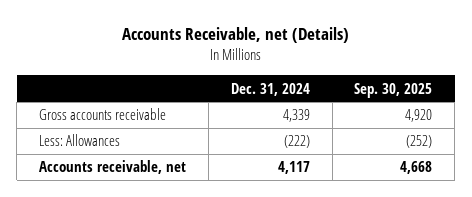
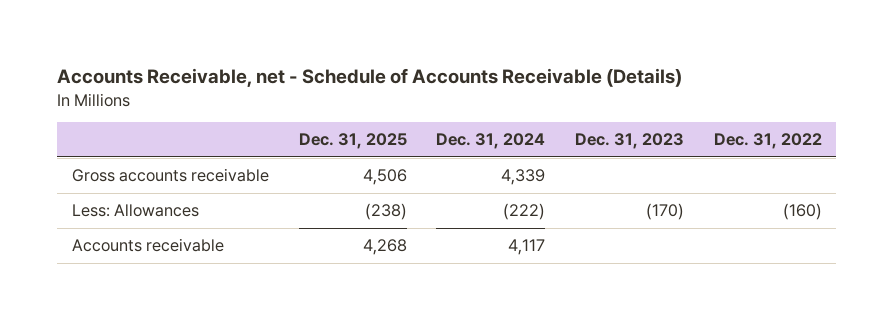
[121,27,349,44] Accounts Receivable, net (Details) -> [57,68,683,88] Accounts Receivable, net - Schedule of Accounts Receivable (Details)
[354,82,433,98] Sep. 30, 2025 -> none
none -> [298,133,407,150] Dec. 31, 2025
none -> [574,133,684,150] Dec. 31, 2023
none -> [713,133,822,150] Dec. 31, 2022
[39,160,187,175] Accounts receivable, net -> [72,238,225,253] Accounts receivable

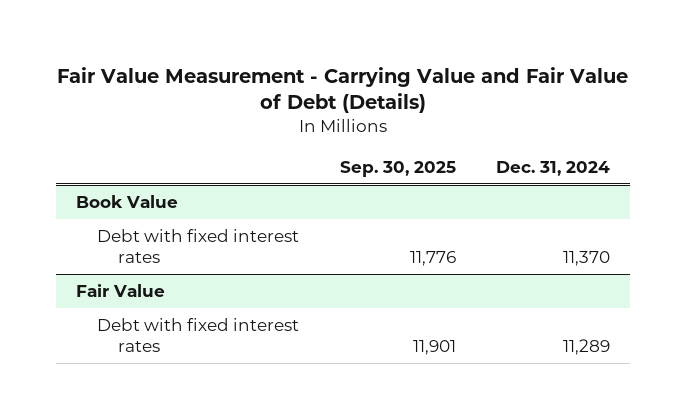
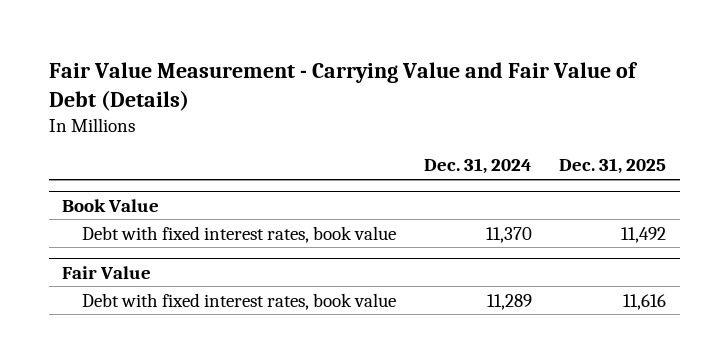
[339,160,456,177] Sep. 30, 2025 -> none
none -> [559,158,667,175] Dec. 31, 2025
[97,229,300,264] Debt with fixed interest rates -> [82,225,397,243] Debt with fixed interest rates, book value
[97,318,300,353] Debt with fixed interest rates -> [82,292,397,310] Debt with fixed interest rates, book value

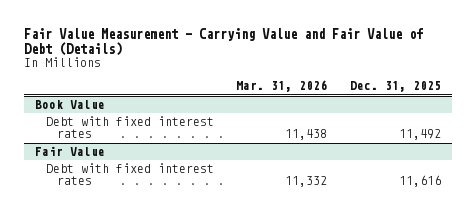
[423,158,532,175] Dec. 31, 2024 -> none
none -> [236,80,328,93] Mar. 31, 2026
[82,225,397,243] Debt with fixed interest rates, book value -> [45,116,214,139] Debt with fixed interest rates
[82,292,397,310] Debt with fixed interest rates, book value -> [45,163,214,186] Debt with fixed interest rates

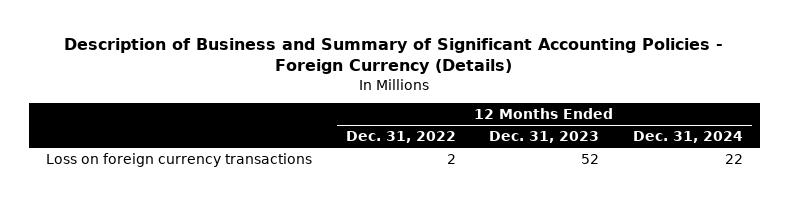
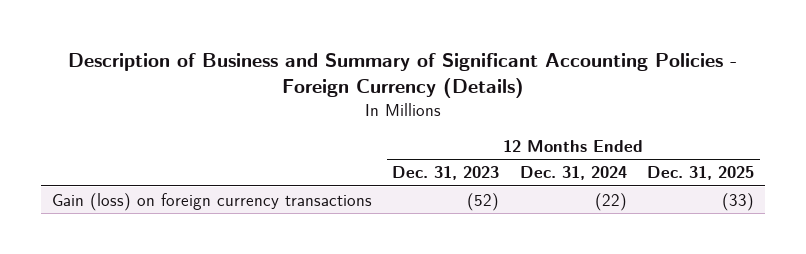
[345,131,456,144] Dec. 31, 2022 -> none
none -> [647,166,755,181] Dec. 31, 2025
[45,152,312,167] Loss on foreign currency transactions -> [51,193,372,212] Gain (loss) on foreign currency transactions
[581,153,600,164] 52 -> [467,193,500,212] (52)
[725,153,744,164] 22 -> [594,193,627,212] (22)

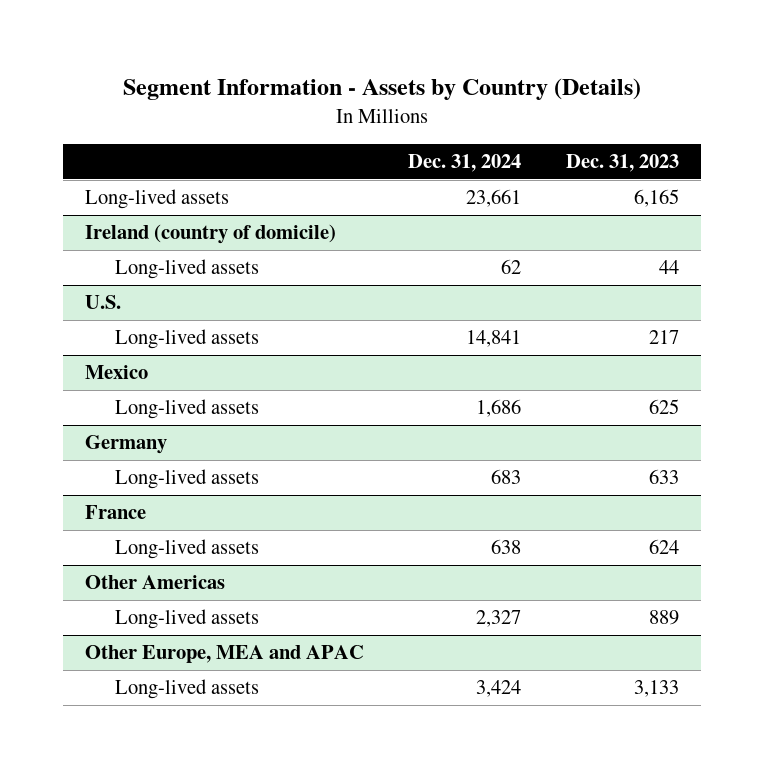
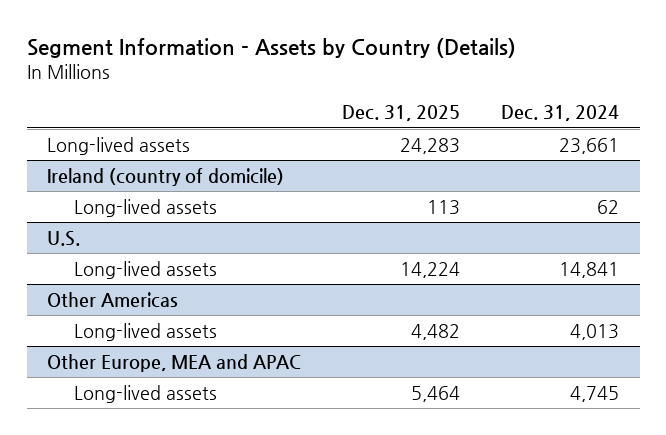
[565,154,679,173] Dec. 31, 2023 -> none
none -> [342,105,461,122] Dec. 31, 2025
[85,365,149,380] Mexico -> none
[115,399,260,420] Long-lived assets -> none
[85,435,168,455] Germany -> none
[115,469,260,490] Long-lived assets -> none
[85,505,147,520] France -> none
[115,539,260,560] Long-lived assets -> none
[476,610,522,628] 2,327 -> [570,323,620,340] 4,013
[476,680,522,698] 3,424 -> [570,385,620,402] 4,745

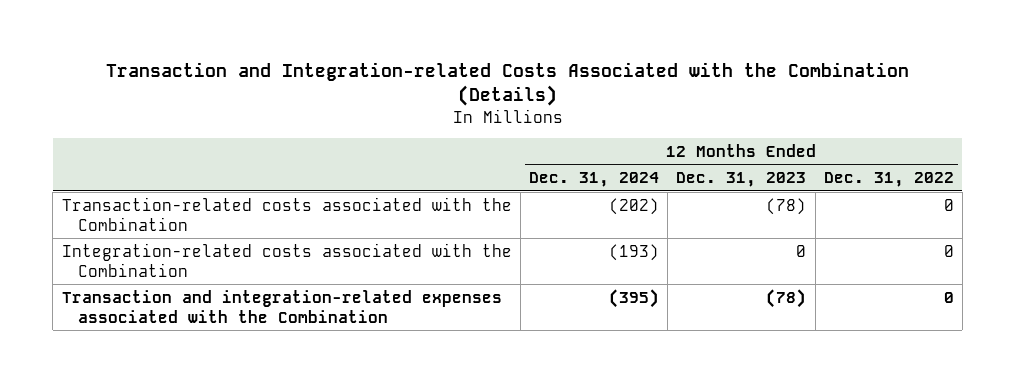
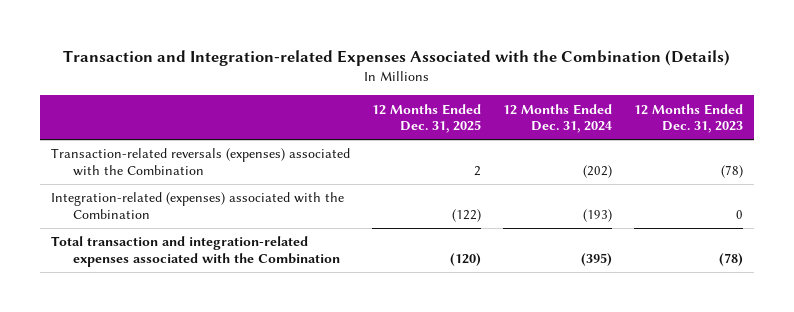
[105,62,909,107] Transaction and Integration-related Costs Associated with the Combination (Details) -> [62,49,730,66] Transaction and Integration-related Expenses Associated with the Combination (Details)
[823,172,954,188] Dec. 31, 2022 -> none
none -> [371,103,481,134] 12 Months Ended Dec. 31, 2025
[61,196,512,231] Transaction-related costs associated with the Combination -> [50,148,350,177] Transaction-related reversals (expenses) associated with the Combination
[61,242,512,277] Integration-related costs associated with the Combination -> [50,192,344,220] Integration-related (expenses) associated with the Combination
[61,289,502,323] Transaction and integration-related expenses associated with the Combination -> [50,236,340,268] Total transaction and integration-related expenses associated with the Combination

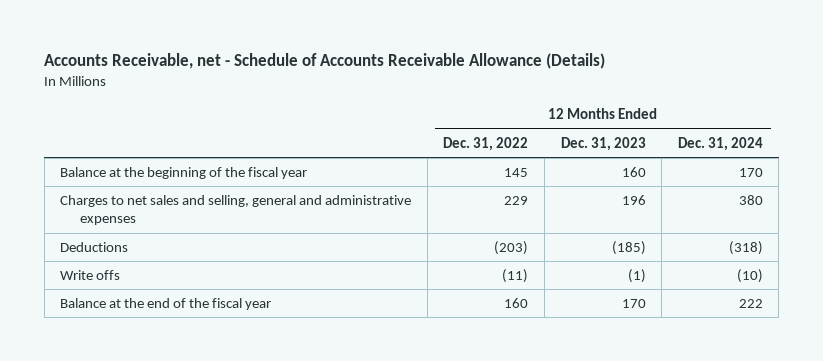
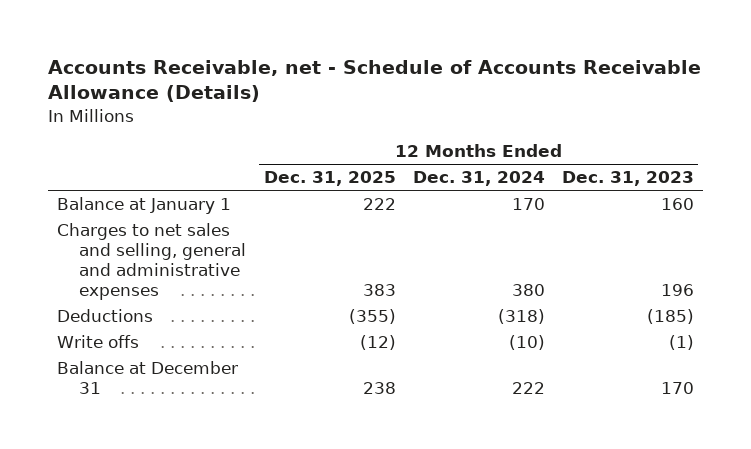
[443,136,529,151] Dec. 31, 2022 -> none
none -> [263,171,396,187] Dec. 31, 2025
[60,166,308,179] Balance at the beginning of the fiscal year -> [56,197,231,215] Balance at January 1
[60,297,272,310] Balance at the end of the fiscal year -> [56,361,238,394] Balance at December 31

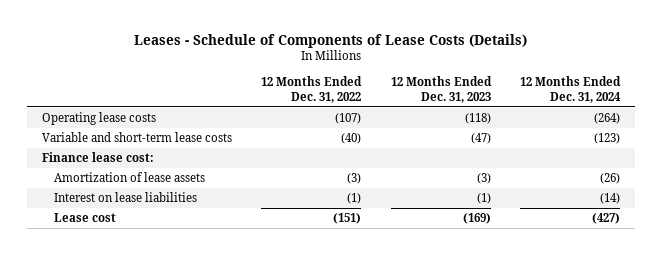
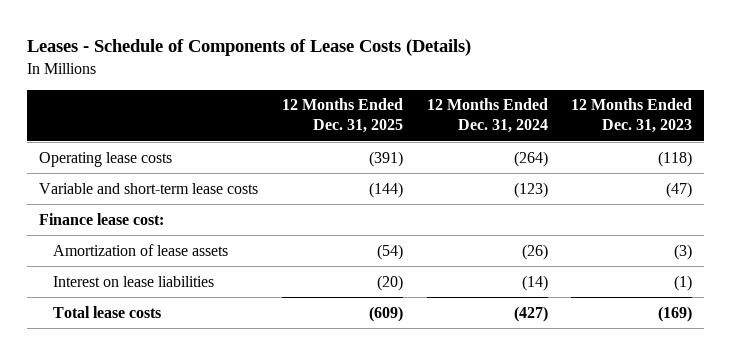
[261,76,363,103] 12 Months Ended Dec. 31, 2022 -> none
none -> [281,98,403,134] 12 Months Ended Dec. 31, 2025
[54,213,117,223] Lease cost -> [52,305,161,318] Total lease costs

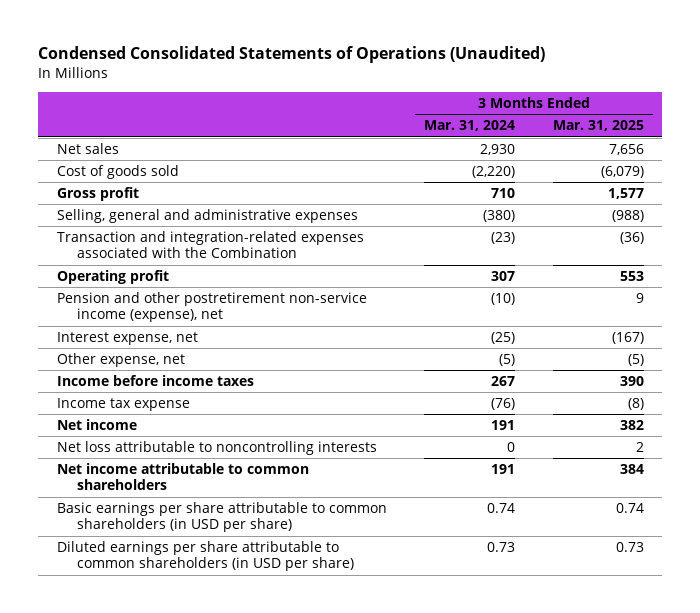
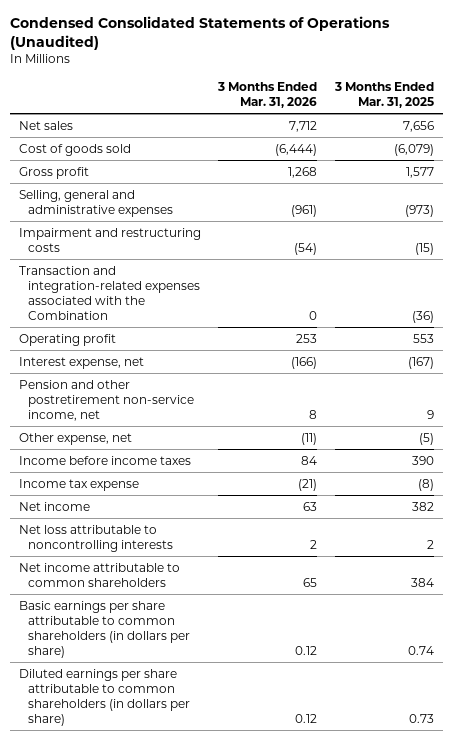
[424,120,516,132] Mar. 31, 2024 -> none
none -> [217,81,318,109] 3 Months Ended Mar. 31, 2026
[611,210,644,223] (988) -> [405,204,435,217] (973)
none -> [18,227,201,252] Impairment and restructuring costs
[56,292,367,323] Pension and other postretirement non-service income (expense), net -> none
none -> [18,379,195,421] Pension and other postretirement non-service income, net
[56,502,387,533] Basic earnings per share attributable to common shareholders (in USD per share) -> [18,600,191,658] Basic earnings per share attributable to common shareholders (in dollars per share)
[56,541,355,572] Diluted earnings per share attributable to common shareholders (in USD per share) -> [18,668,191,726] Diluted earnings per share attributable to common shareholders (in dollars per share)

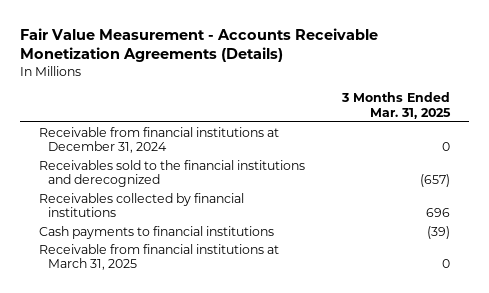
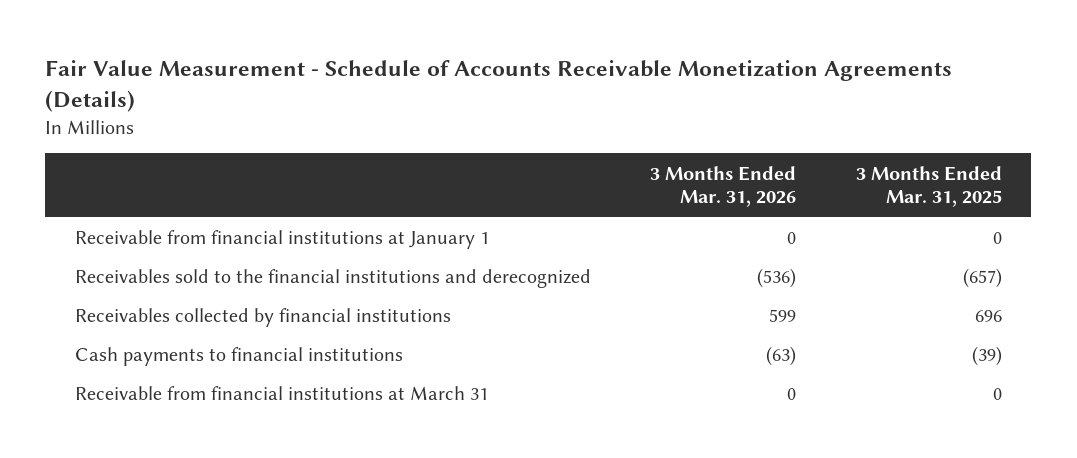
[20,27,379,63] Fair Value Measurement - Accounts Receivable Monetization Agreements (Details) -> [45,60,953,112] Fair Value Measurement - Schedule of Accounts Receivable Monetization Agreements (Details)
none -> [650,165,797,208] 3 Months Ended Mar. 31, 2026
[38,126,279,154] Receivable from financial institutions at December 31, 2024 -> [75,230,490,250] Receivable from financial institutions at January 1
[38,243,279,271] Receivable from financial institutions at March 31, 2025 -> [75,386,489,401] Receivable from financial institutions at March 31

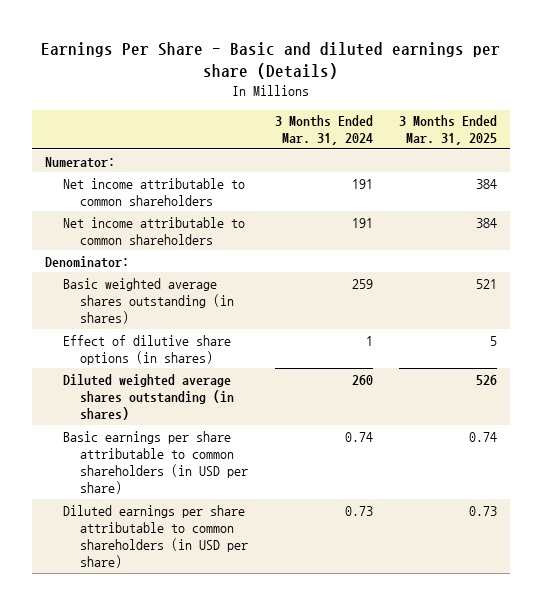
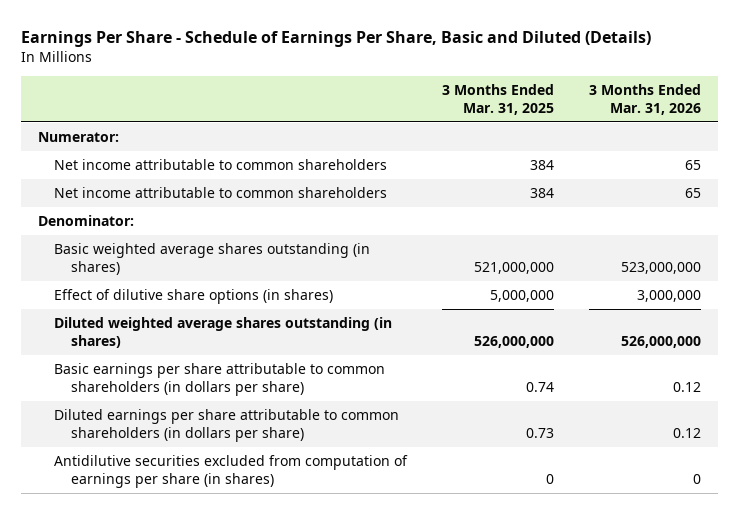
[41,42,501,80] Earnings Per Share - Basic and diluted earnings per share (Details) -> [20,30,651,47] Earnings Per Share - Schedule of Earnings Per Share, Basic and Diluted (Details)
[274,115,373,146] 3 Months Ended Mar. 31, 2024 -> none
none -> [589,83,702,115] 3 Months Ended Mar. 31, 2026
[476,278,498,289] 521 -> [474,261,555,274] 521,000,000
[490,335,498,346] 5 -> [490,290,555,303] 5,000,000
[476,374,498,385] 526 -> [474,335,555,348] 526,000,000
[62,430,249,495] Basic earnings per share attributable to common shareholders (in USD per share) -> [54,363,386,396] Basic earnings per share attributable to common shareholders (in dollars per share)
[62,504,249,569] Diluted earnings per share attributable to common shareholders (in USD per share) -> [54,409,400,442] Diluted earnings per share attributable to common shareholders (in dollars per share)
none -> [54,455,409,488] Antidilutive securities excluded from computation of earnings per share (in shares)

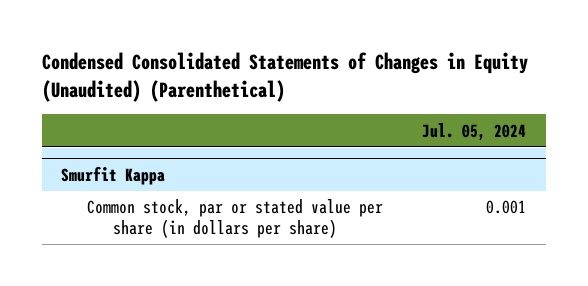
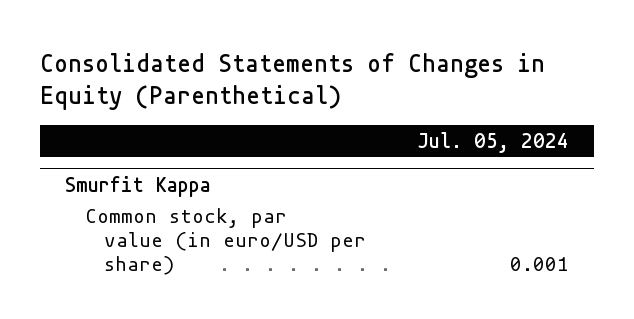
[41,52,528,102] Condensed Consolidated Statements of Changes in Equity (Unaudited) (Parenthetical) -> [40,53,546,111] Consolidated Statements of Changes in Equity (Parenthetical)
[87,199,384,239] Common stock, par or stated value per share (in dollars per share) -> [84,207,367,275] Common stock, par value (in euro/USD per share)

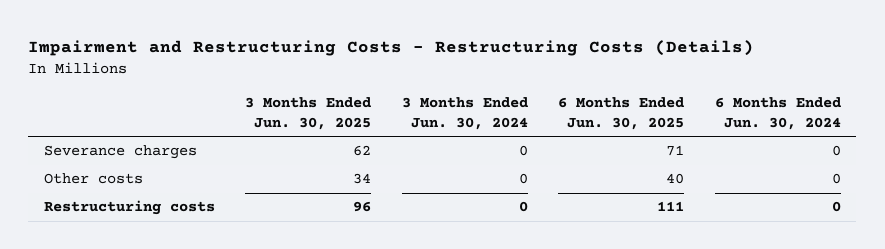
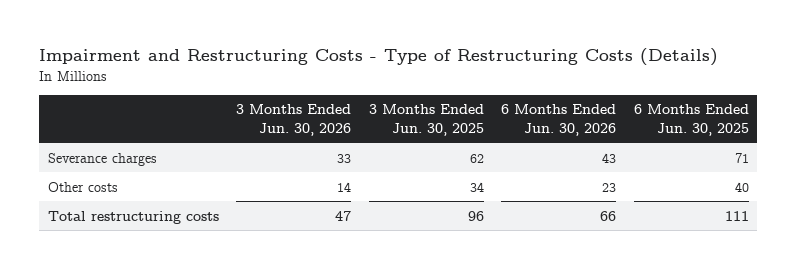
[28,40,755,57] Impairment and Restructuring Costs - Restructuring Costs (Details) -> [39,48,719,67] Impairment and Restructuring Costs - Type of Restructuring Costs (Details)
[401,96,528,130] 3 Months Ended Jun. 30, 2024 -> none
[714,96,841,130] 6 Months Ended Jun. 30, 2024 -> none
none -> [236,104,352,136] 3 Months Ended Jun. 30, 2026
none -> [501,104,617,136] 6 Months Ended Jun. 30, 2026
[43,200,215,216] Restructuring costs -> [48,210,220,224] Total restructuring costs

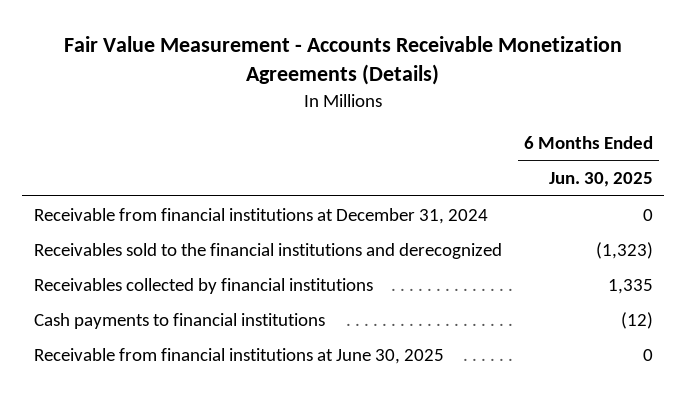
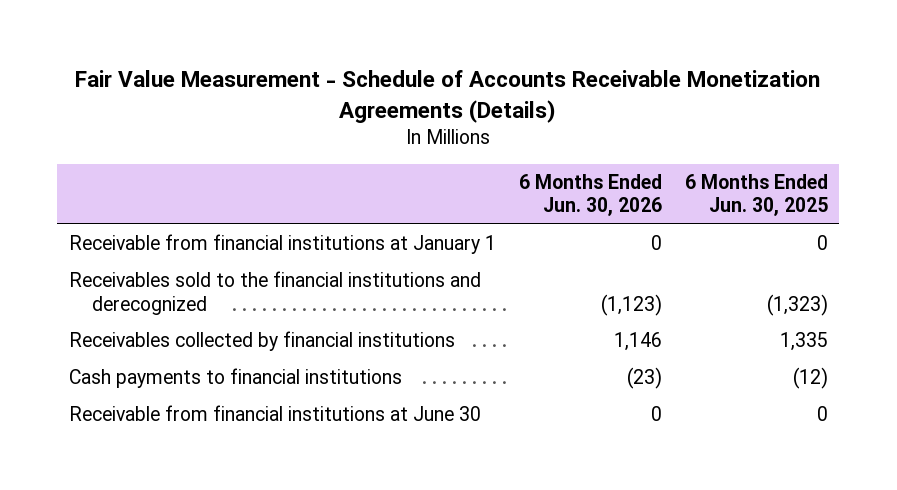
[64,35,623,86] Fair Value Measurement - Accounts Receivable Monetization Agreements (Details) -> [75,70,821,123] Fair Value Measurement - Schedule of Accounts Receivable Monetization Agreements (Details)
none -> [518,173,662,217] 6 Months Ended Jun. 30, 2026
[33,207,488,224] Receivable from financial institutions at December 31, 2024 -> [68,234,496,255] Receivable from financial institutions at January 1
[33,347,444,364] Receivable from financial institutions at June 30, 2025 -> [68,405,481,422] Receivable from financial institutions at June 30

